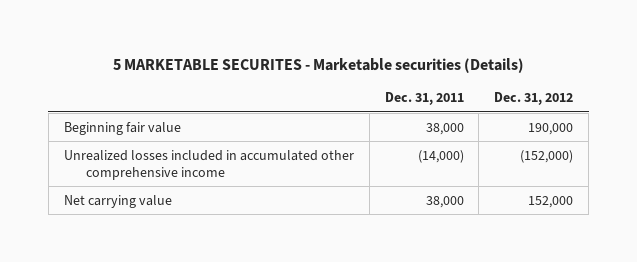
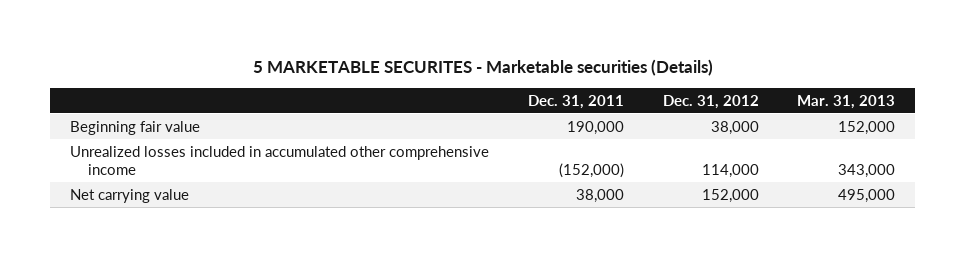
none -> [797,94,896,109] Mar. 31, 2013
[425,122,464,135] 38,000 -> [566,120,624,135] 190,000
[528,122,574,135] 190,000 -> [710,120,759,135] 38,000
[417,149,464,163] (14,000) -> [558,162,624,178] (152,000)
[520,149,574,163] (152,000) -> [701,163,759,178] 114,000

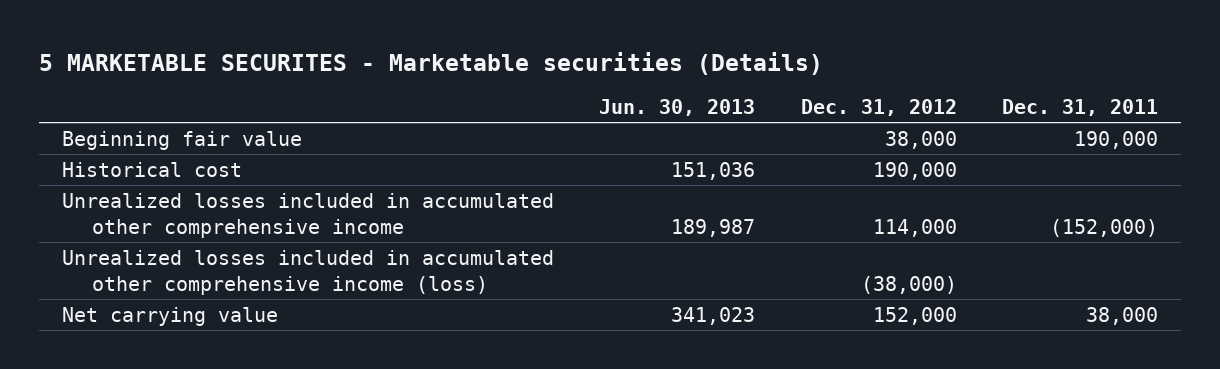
[797,94,896,109] Mar. 31, 2013 -> none
none -> [599,98,756,116] Jun. 30, 2013
none -> [62,162,243,178] Historical cost
none -> [62,250,555,295] Unrealized losses included in accumulated other comprehensive income (loss)

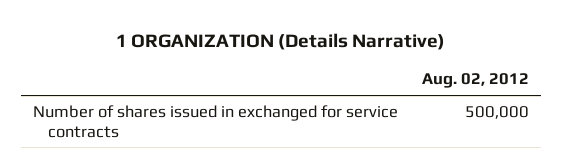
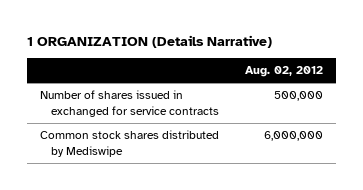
none -> [39,130,219,157] Common stock shares distributed by Mediswipe

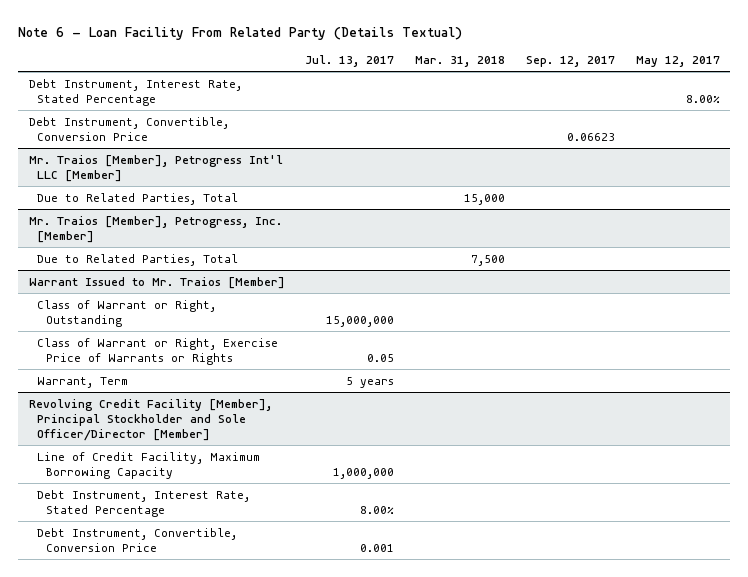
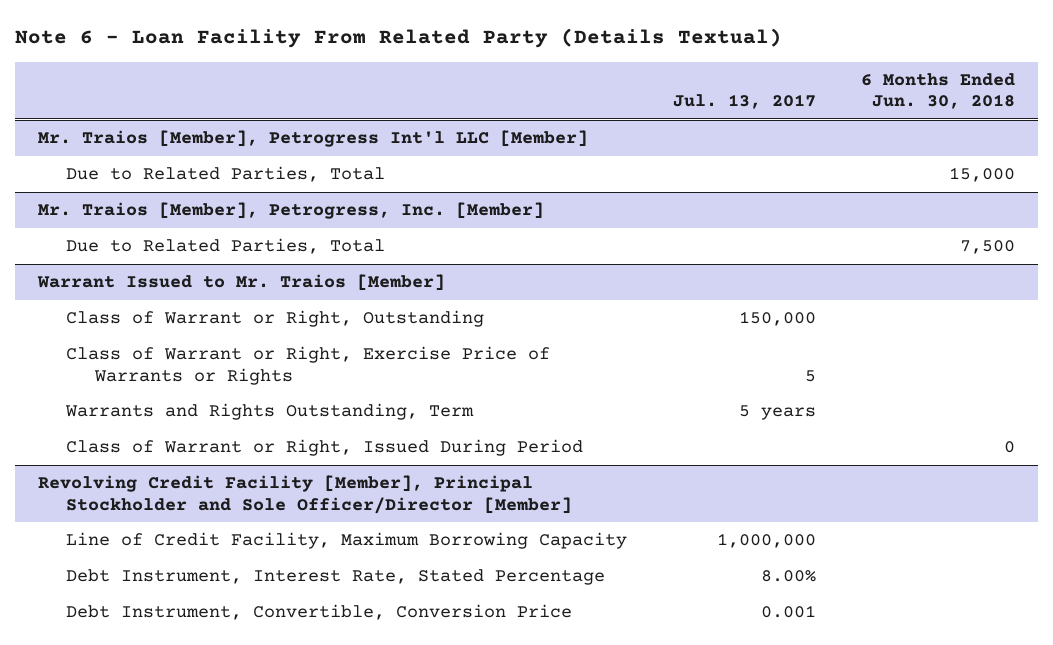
[415,56,506,68] Mar. 31, 2018 -> none
[525,56,615,68] Sep. 12, 2017 -> none
[635,56,720,68] May 12, 2017 -> none
none -> [861,72,1016,110] 6 Months Ended Jun. 30, 2018
[28,78,242,106] Debt Instrument, Interest Rate, Stated Percentage -> none
[28,116,229,141] Debt Instrument, Convertible, Conversion Price -> none
[37,376,129,388] Warrant, Term -> none
[326,315,395,327] 15,000,000 -> [738,311,816,327] 150,000
[367,353,395,362] 0.05 -> [804,369,816,382] 5
none -> [65,403,475,421] Warrants and Rights Outstanding, Term
none -> [66,439,584,457] Class of Warrant or Right, Issued During Period

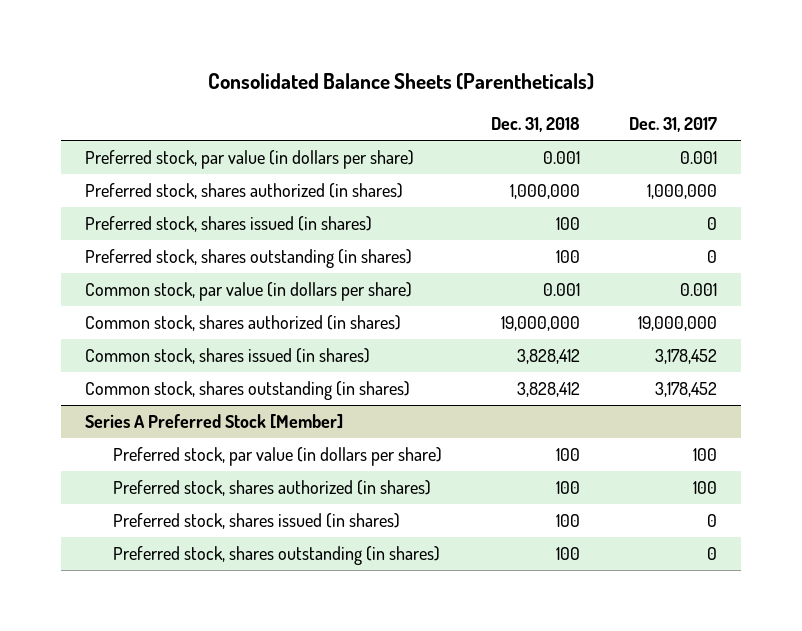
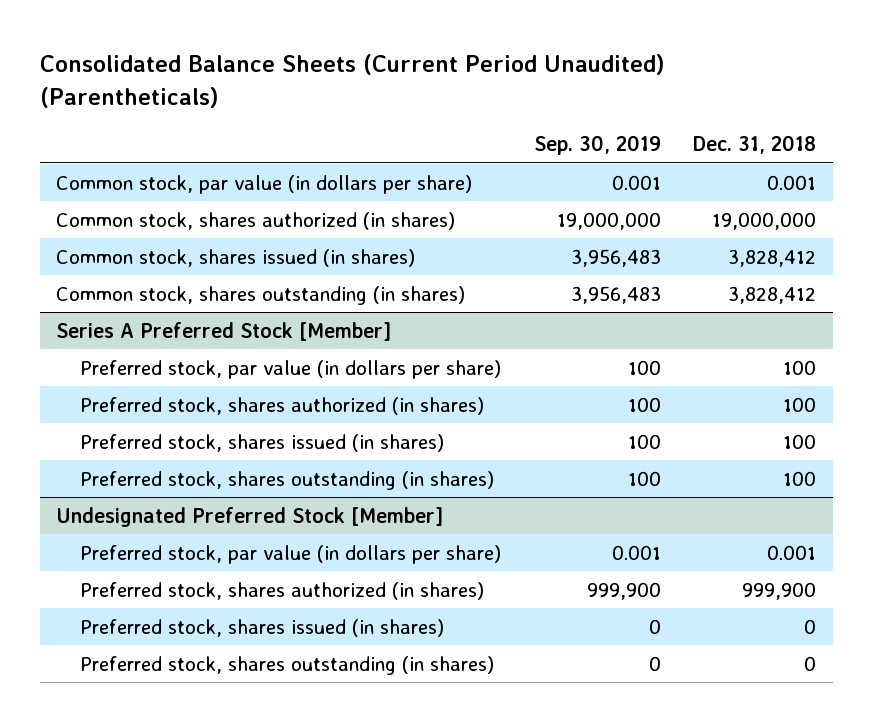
[207,72,594,90] Consolidated Balance Sheets (Parentheticals) -> [39,54,665,108] Consolidated Balance Sheets (Current Period Unaudited) (Parentheticals)
[628,117,717,133] Dec. 31, 2017 -> none
none -> [533,135,661,156] Sep. 30, 2019
[85,150,415,170] Preferred stock, par value (in dollars per share) -> none
[85,183,404,200] Preferred stock, shares authorized (in shares) -> none
[85,216,373,233] Preferred stock, shares issued (in shares) -> none
[85,249,413,269] Preferred stock, shares outstanding (in shares) -> none
none -> [56,506,444,527] Undesignated Preferred Stock [Member]
none -> [79,544,501,564] Preferred stock, par value (in dollars per share)
none -> [79,581,484,600] Preferred stock, shares authorized (in shares)
none -> [79,618,444,637] Preferred stock, shares issued (in shares)
none -> [79,655,494,675] Preferred stock, shares outstanding (in shares)

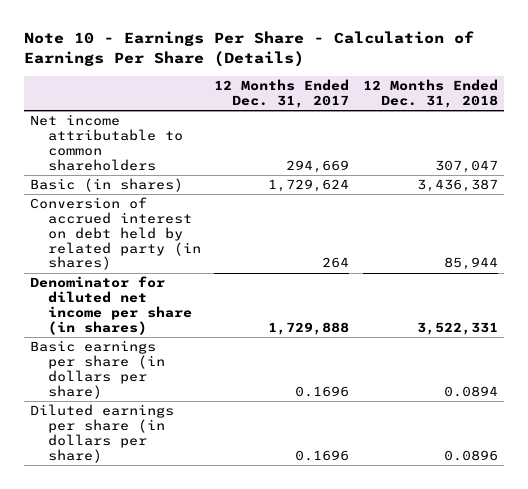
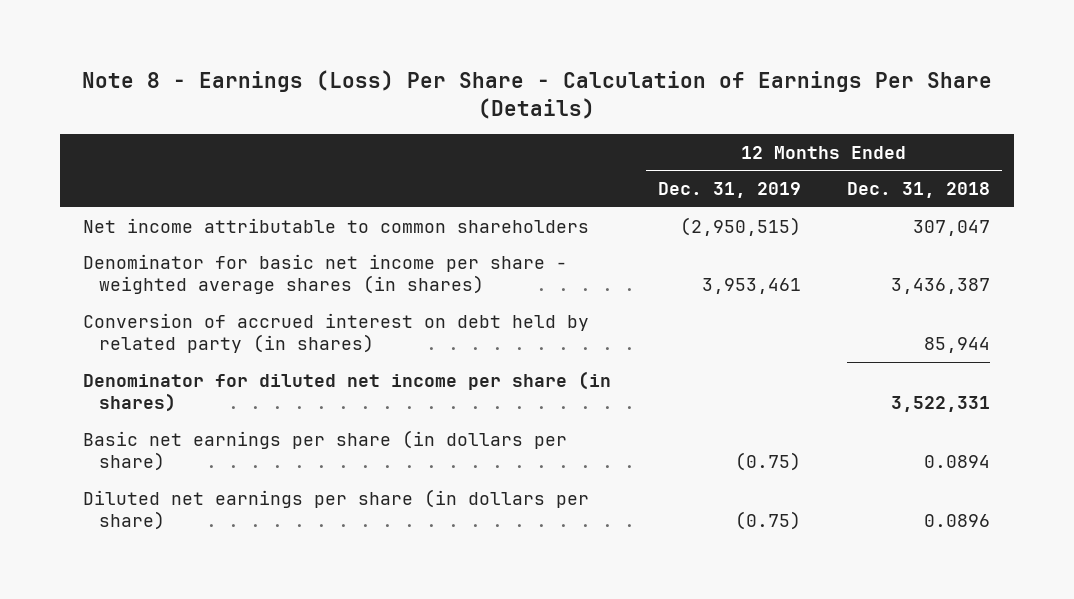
[23,31,474,68] Note 10 - Earnings Per Share - Calculation of Earnings Per Share (Details) -> [81,70,992,119] Note 8 - Earnings (Loss) Per Share - Calculation of Earnings Per Share (Details)
[214,79,350,108] 12 Months Ended Dec. 31, 2017 -> none
none -> [657,182,801,199] Dec. 31, 2019
[30,178,184,193] Basic (in shares) -> [83,253,568,295] Denominator for basic net income per share - weighted average shares (in shares)
[30,340,166,399] Basic earnings per share (in dollars per share) -> [83,429,568,472] Basic net earnings per share (in dollars per share)
[30,404,175,463] Diluted earnings per share (in dollars per share) -> [83,488,590,531] Diluted net earnings per share (in dollars per share)

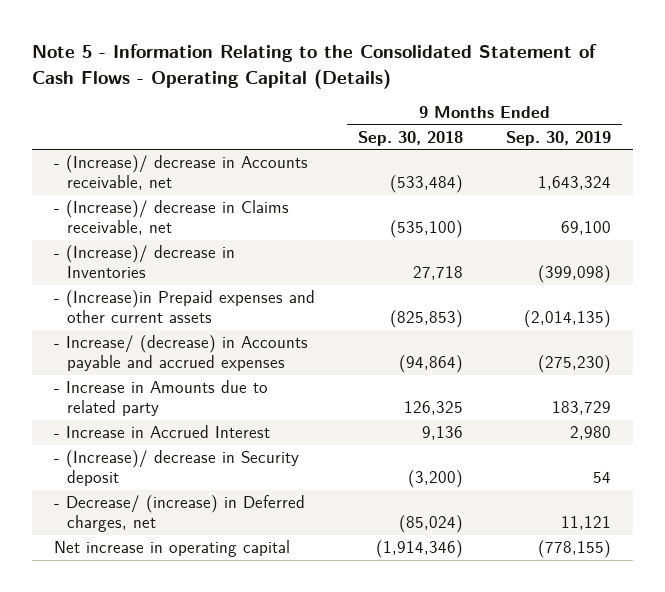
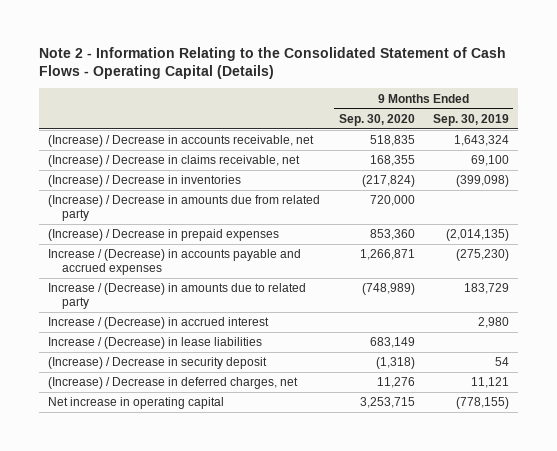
[32,43,598,89] Note 5 - Information Relating to the Consolidated Statement of Cash Flows - Operating Capital (Details) -> [39,46,507,80] Note 2 - Information Relating to the Consolidated Statement of Cash Flows - Operating Capital (Details)
[358,130,464,146] Sep. 30, 2018 -> none
none -> [338,113,415,126] Sep. 30, 2020
[54,155,309,191] - (Increase)/ decrease in Accounts receivable, net -> [48,135,315,148] (Increase) / Decrease in accounts receivable, net
[54,200,290,236] - (Increase)/ decrease in Claims receivable, net -> [48,155,301,168] (Increase) / Decrease in claims receivable, net
[54,245,236,279] - (Increase)/ decrease in Inventories -> [48,175,242,188] (Increase) / Decrease in inventories
none -> [48,195,321,222] (Increase) / Decrease in amounts due from related party
[54,290,316,324] - (Increase)in Prepaid expenses and other current assets -> [48,229,280,242] (Increase) / Decrease in prepaid expenses
[54,335,309,372] - Increase/ (decrease) in Accounts payable and accrued expenses -> [48,249,302,276] Increase / (Decrease) in accounts payable and accrued expenses
[54,380,269,417] - Increase in Amounts due to related party -> [48,283,307,310] Increase / (Decrease) in amounts due to related party
[54,425,271,439] - Increase in Accrued Interest -> [48,317,270,330] Increase / (Decrease) in accrued interest
none -> [48,337,263,350] Increase / (Decrease) in lease liabilities
[54,450,300,487] - (Increase)/ decrease in Security deposit -> [48,357,268,370] (Increase) / Decrease in security deposit
[54,495,306,533] - Decrease/ (increase) in Deferred charges, net -> [48,377,299,390] (Increase) / Decrease in deferred charges, net

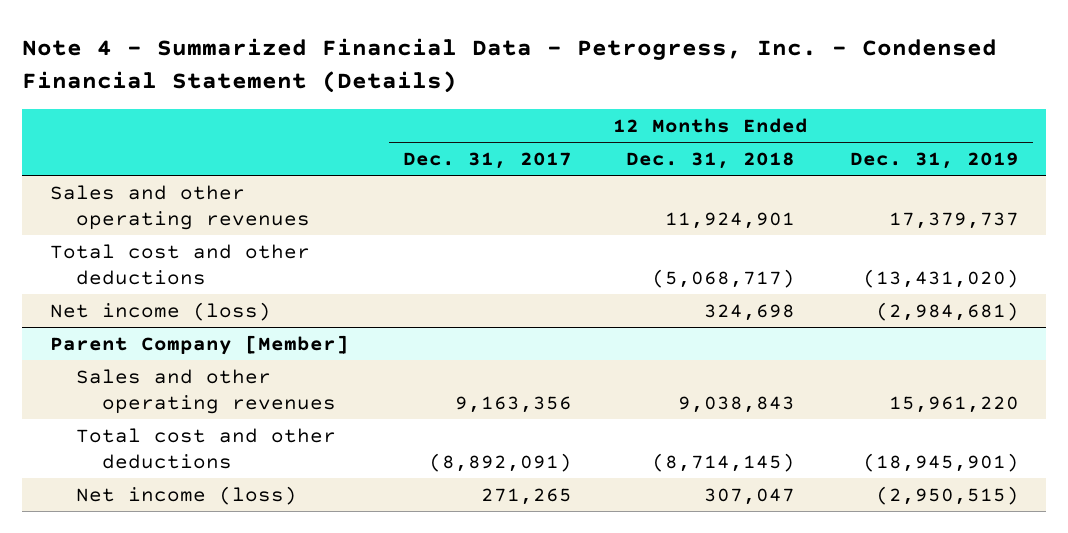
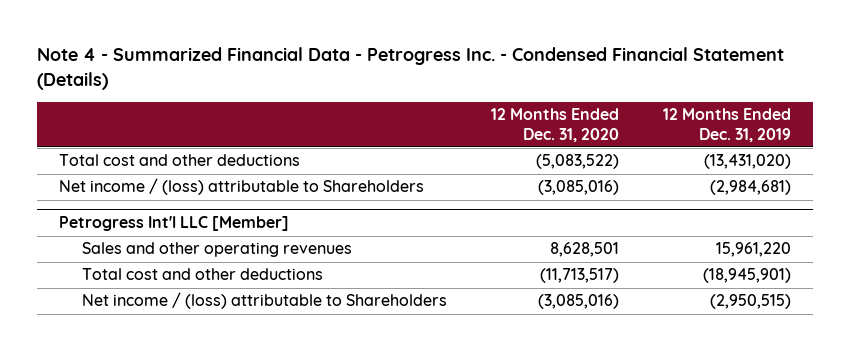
[22,38,998,93] Note 4 - Summarized Financial Data - Petrogress, Inc. - Condensed Financial Statement (Details) -> [36,47,784,90] Note 4 - Summarized Financial Data - Petrogress Inc. - Condensed Financial Statement (Details)
[402,151,572,169] Dec. 31, 2017 -> none
[626,151,796,169] Dec. 31, 2018 -> none
none -> [490,108,619,142] 12 Months Ended Dec. 31, 2020
[49,184,310,230] Sales and other operating revenues -> none
[49,334,349,355] Parent Company [Member] -> none
[49,301,271,321] Net income (loss) -> [58,178,424,196] Net income / (loss) attributable to Shareholders
none -> [58,216,289,232] Petrogress Int'l LLC [Member]
[75,485,297,505] Net income (loss) -> [81,292,447,310] Net income / (loss) attributable to Shareholders

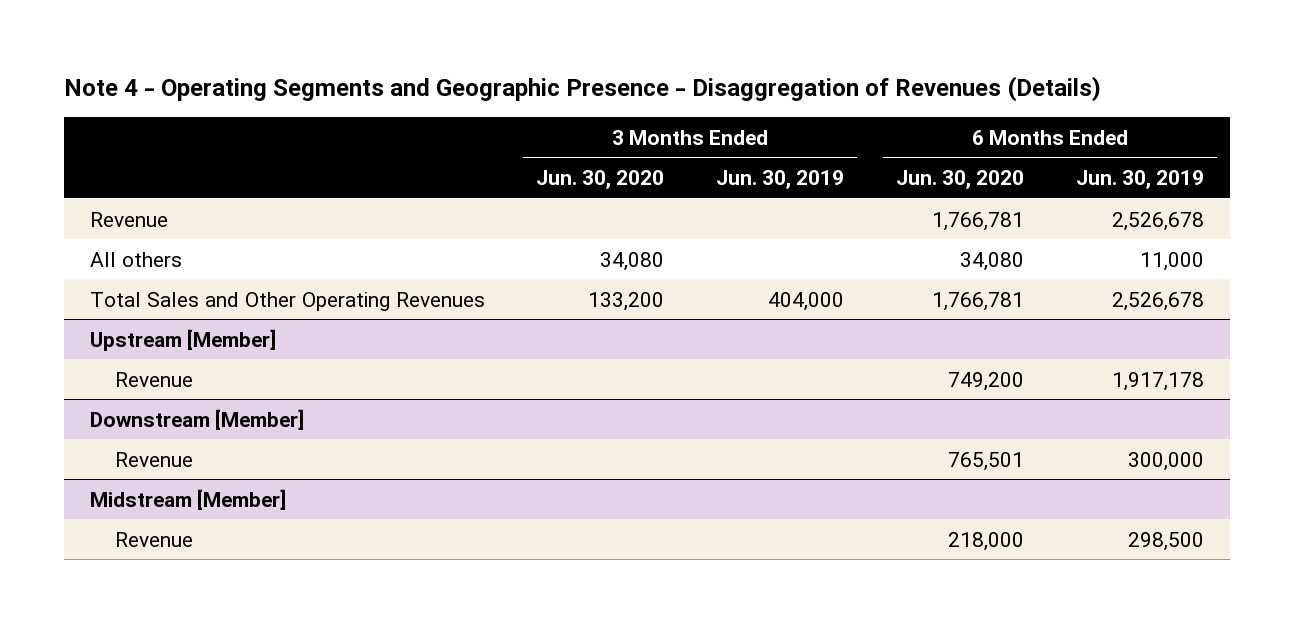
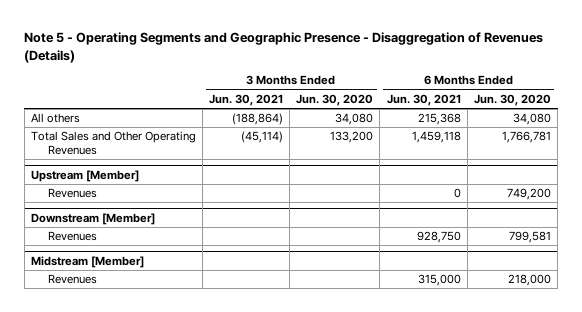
[63,76,1101,103] Note 4 - Operating Segments and Geographic Presence - Disaggregation of Revenues (Details) -> [24,31,544,63] Note 5 - Operating Segments and Geographic Presence - Disaggregation of Revenues (Details)
[716,170,845,190] Jun. 30, 2019 -> none
[1075,170,1204,190] Jun. 30, 2019 -> none
none -> [208,93,283,106] Jun. 30, 2021
none -> [386,93,461,106] Jun. 30, 2021
[89,211,168,227] Revenue -> none
[115,371,194,387] Revenue -> [47,188,97,199] Revenues
[115,451,194,467] Revenue -> none
none -> [47,231,97,242] Revenues
[115,531,194,547] Revenue -> [47,274,97,285] Revenues

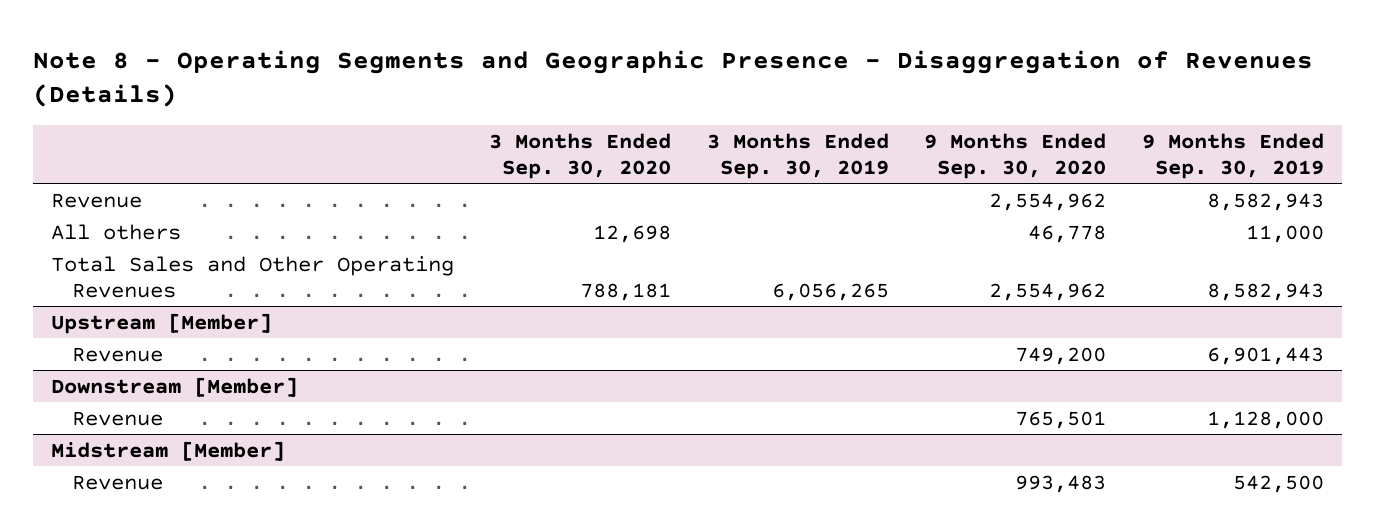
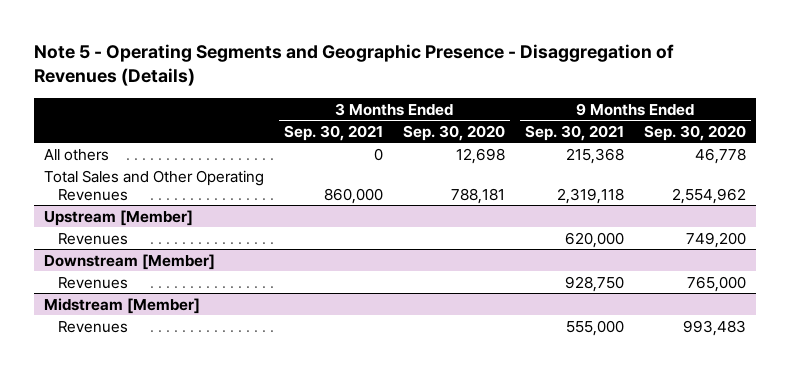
[32,49,1313,108] Note 8 - Operating Segments and Geographic Presence - Disaggregation of Revenues (Details) -> [34,44,675,87] Note 5 - Operating Segments and Geographic Presence - Disaggregation of Revenues (Details)
[706,132,889,179] 3 Months Ended Sep. 30, 2019 -> none
[1141,132,1324,179] 9 Months Ended Sep. 30, 2019 -> none
none -> [283,124,383,141] Sep. 30, 2021
none -> [524,124,624,141] Sep. 30, 2021
[50,192,142,208] Revenue -> none
[71,346,163,362] Revenue -> [58,232,129,245] Revenues
[71,410,163,426] Revenue -> none
none -> [58,276,129,289] Revenues
[71,474,163,490] Revenue -> [58,320,129,333] Revenues

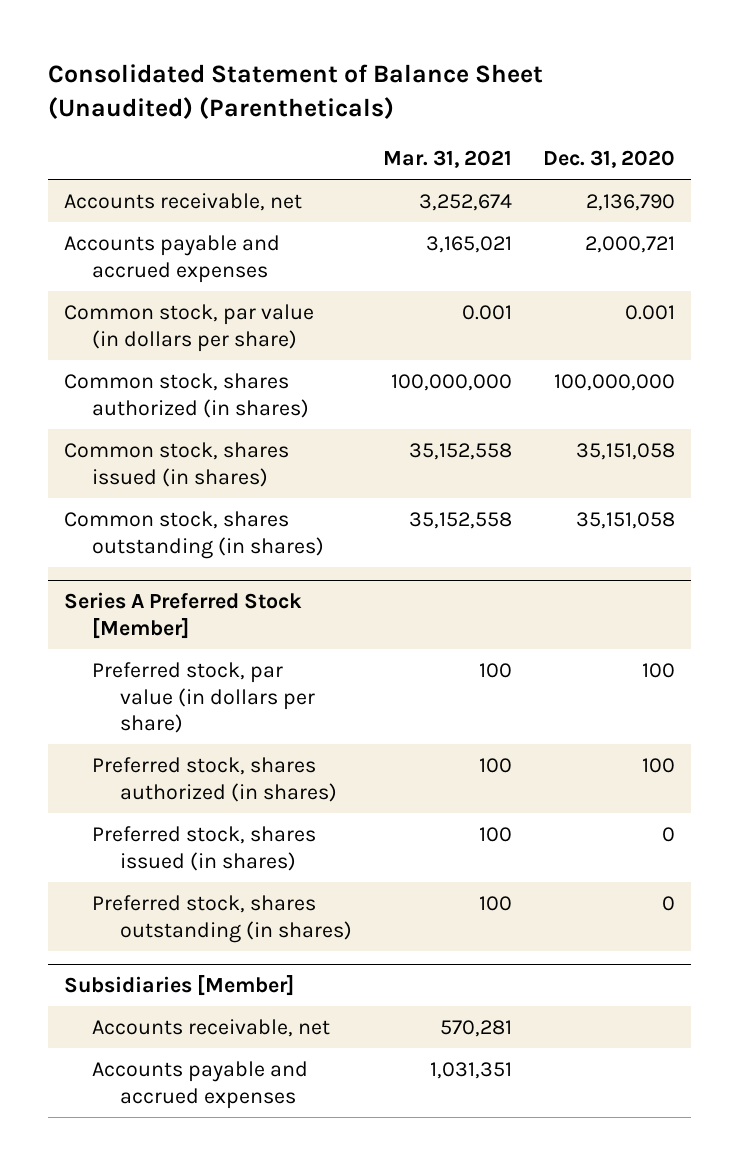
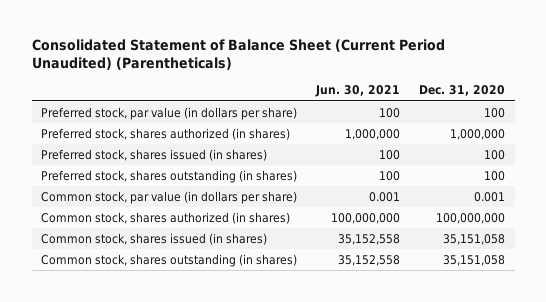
[48,63,544,119] Consolidated Statement of Balance Sheet (Unaudited) (Parentheticals) -> [31,38,445,70] Consolidated Statement of Balance Sheet (Current Period Unaudited) (Parentheticals)
[383,149,513,168] Mar. 31, 2021 -> none
none -> [315,85,401,98] Jun. 30, 2021
[63,192,302,211] Accounts receivable, net -> none
[63,234,280,283] Accounts payable and accrued expenses -> none
none -> [41,106,298,120] Preferred stock, par value (in dollars per share)
none -> [41,127,291,140] Preferred stock, shares authorized (in shares)
none -> [41,148,268,161] Preferred stock, shares issued (in shares)
none -> [41,169,298,183] Preferred stock, shares outstanding (in shares)
[63,592,302,639] Series A Preferred Stock [Member] -> none
[91,661,315,734] Preferred stock, par value (in dollars per share) -> none
[91,756,337,802] Preferred stock, shares authorized (in shares) -> none
[91,825,316,871] Preferred stock, shares issued (in shares) -> none
[91,894,352,943] Preferred stock, shares outstanding (in shares) -> none
[63,975,294,997] Subsidiaries [Member] -> none
[91,1018,330,1037] Accounts receivable, net -> none
[91,1060,308,1109] Accounts payable and accrued expenses -> none

